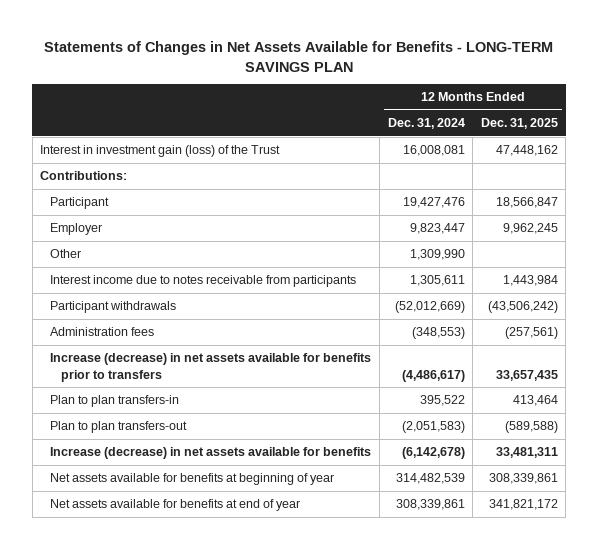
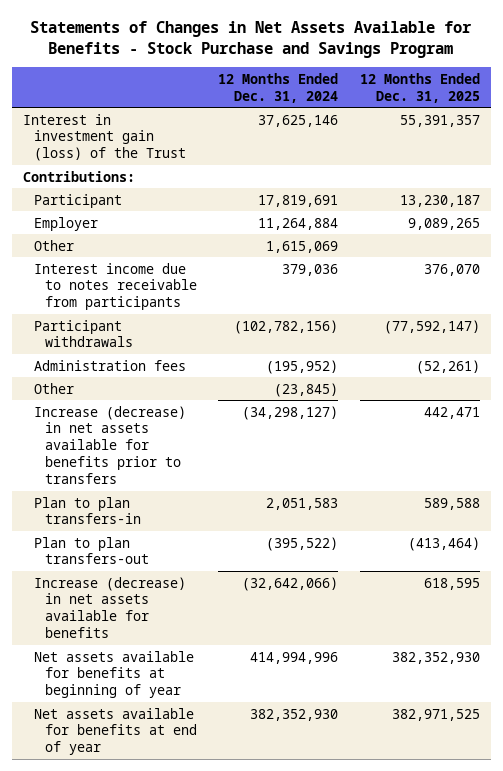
[43,40,553,72] Statements of Changes in Net Assets Available for Benefits - LONG-TERM SAVINGS PLAN -> [30,20,473,58] Statements of Changes in Net Assets Available for Benefits - Stock Purchase and Savings Program
[402,145,465,157] 16,008,081 -> [258,114,339,127] 37,625,146
[495,145,558,157] 47,448,162 -> [400,114,481,127] 55,391,357
[402,197,465,209] 19,427,476 -> [258,194,339,207] 17,819,691
[495,197,558,209] 18,566,847 -> [400,194,481,207] 13,230,187
[409,223,465,235] 9,823,447 -> [258,217,339,230] 11,264,884
[502,223,558,235] 9,962,245 -> [408,217,481,230] 9,089,265
[409,249,465,261] 1,309,990 -> [266,240,339,253] 1,615,069
[409,275,465,287] 1,305,611 -> [282,263,339,276] 379,036
[502,275,558,287] 1,443,984 -> [424,263,481,276] 376,070
[394,301,465,314] (52,012,669) -> [234,319,339,334] (102,782,156)
[487,301,558,314] (43,506,242) -> [384,319,481,334] (77,592,147)
[411,327,465,340] (348,553) -> [266,359,339,374] (195,952)
[504,327,558,340] (257,561) -> [416,359,481,374] (52,261)
none -> [33,382,74,394] Other
[401,369,465,382] (4,486,617) -> [242,405,339,420] (34,298,127)
[495,369,558,381] 33,657,435 -> [424,406,481,419] 442,471
[419,395,465,407] 395,522 -> [266,497,339,510] 2,051,583
[512,395,558,407] 413,464 -> [424,497,481,510] 589,588
[401,421,465,434] (2,051,583) -> [266,536,339,551] (395,522)
[504,421,558,434] (589,588) -> [408,536,481,551] (413,464)
[401,447,465,460] (6,142,678) -> [242,576,339,591] (32,642,066)
[495,447,558,459] 33,481,311 -> [424,577,481,590] 618,595
[395,473,465,485] 314,482,539 -> [250,651,339,664] 414,994,996
[488,473,558,485] 308,339,861 -> [392,651,481,664] 382,352,930
[395,499,465,511] 308,339,861 -> [250,708,339,721] 382,352,930
[488,499,558,511] 341,821,172 -> [392,708,481,721] 382,971,525

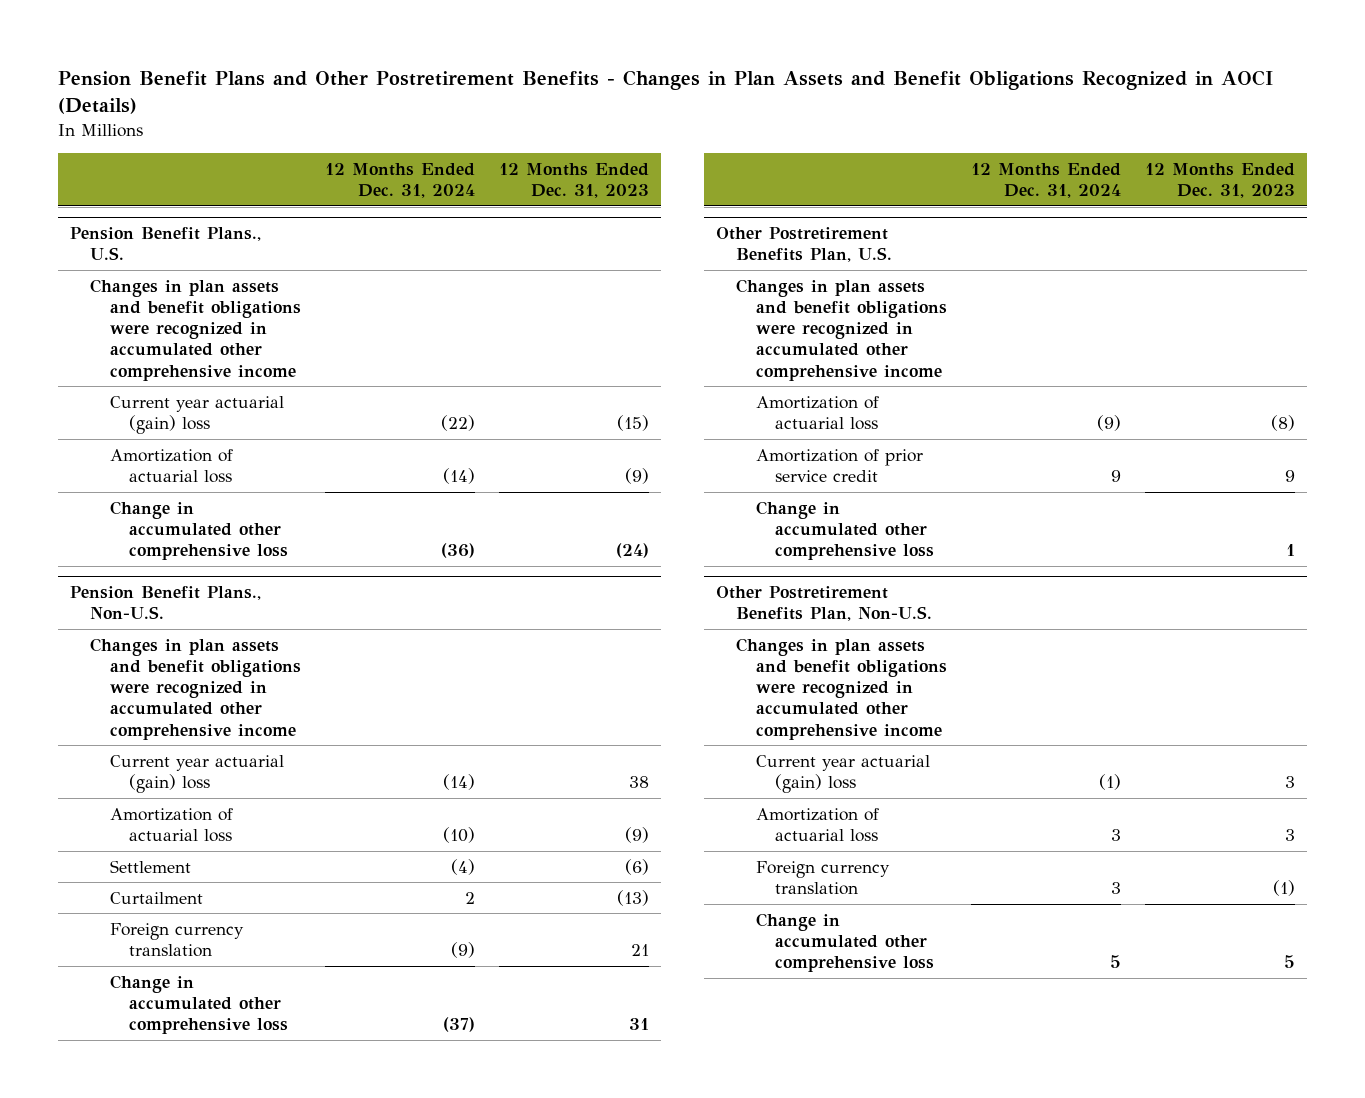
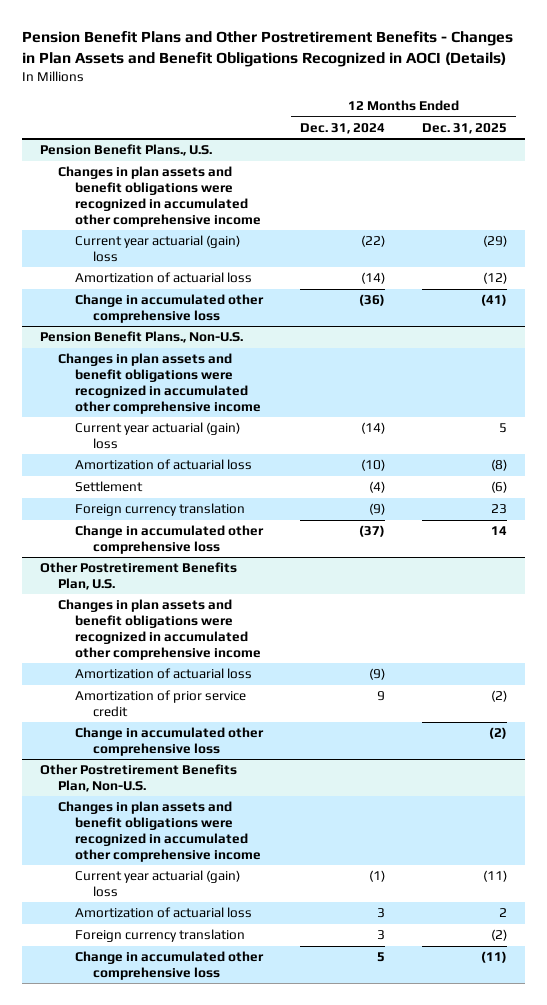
[498,162,649,198] 12 Months Ended Dec. 31, 2023 -> none
none -> [422,122,508,134] Dec. 31, 2025
[109,891,203,904] Curtailment -> none

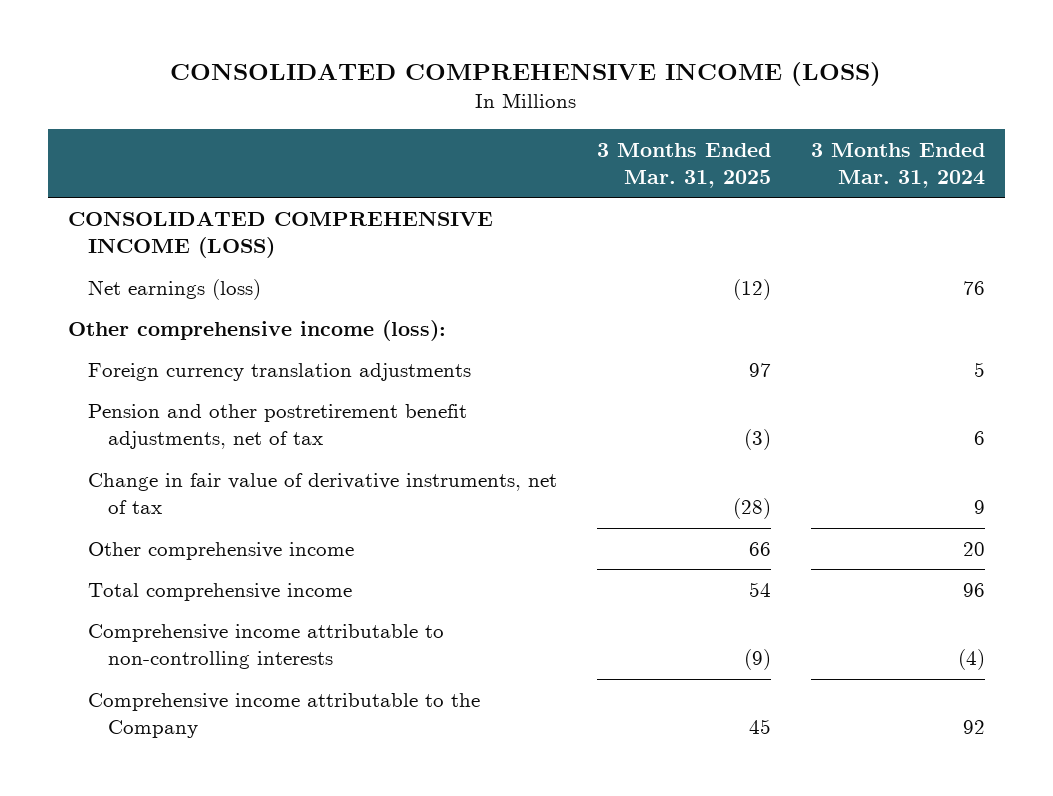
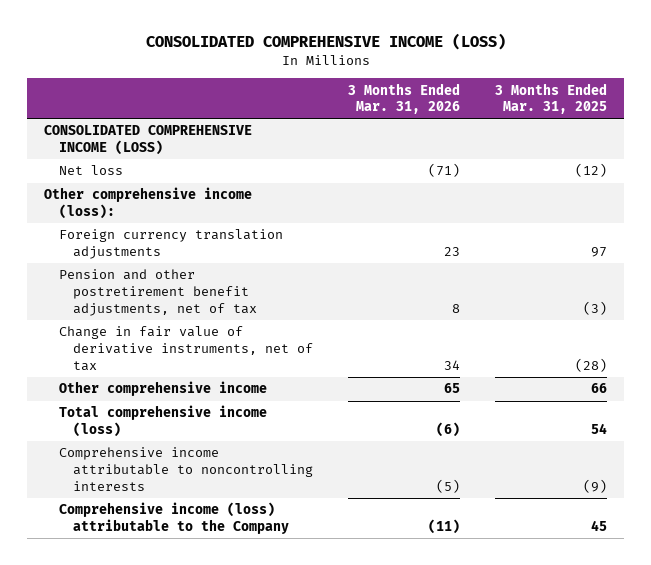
[811,142,986,188] 3 Months Ended Mar. 31, 2024 -> none
none -> [348,82,461,115] 3 Months Ended Mar. 31, 2026
[87,278,261,300] Net earnings (loss) -> [58,165,123,176] Net loss
[87,582,352,601] Total comprehensive income -> [58,405,267,438] Total comprehensive income (loss)
[87,623,444,669] Comprehensive income attributable to non-controlling interests -> [58,447,314,491] Comprehensive income attributable to noncontrolling interests
[87,692,480,738] Comprehensive income attributable to the Company -> [58,502,290,535] Comprehensive income (loss) attributable to the Company

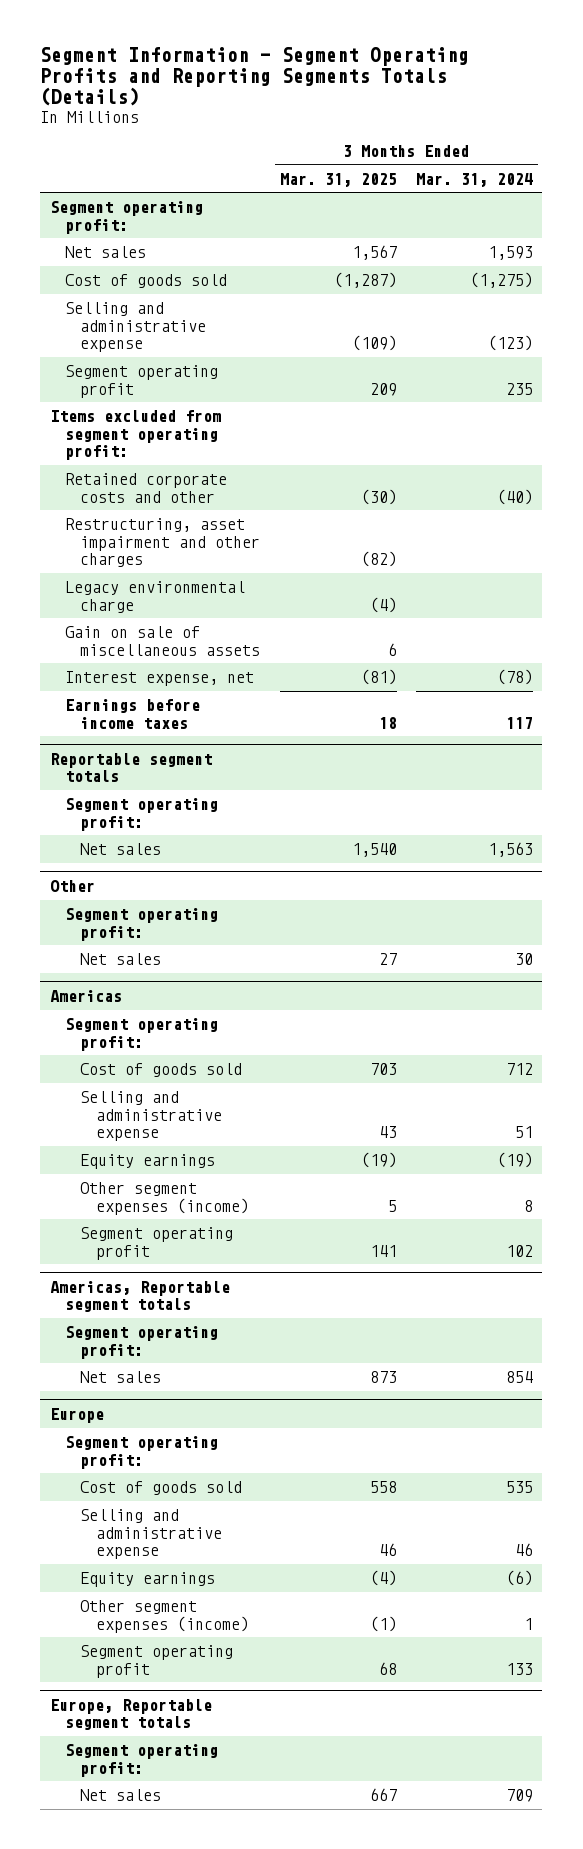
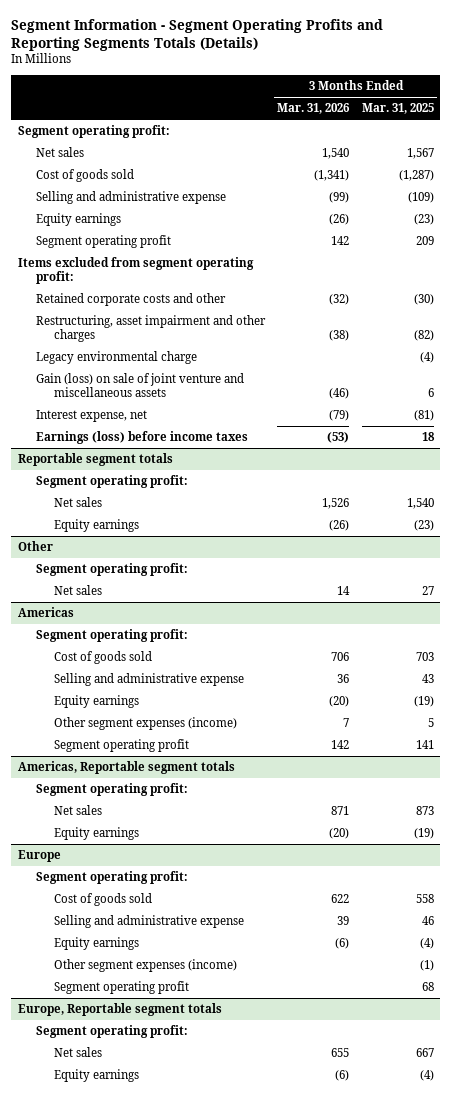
[415,172,533,187] Mar. 31, 2024 -> none
none -> [277,103,351,115] Mar. 31, 2026
none -> [35,213,121,227] Equity earnings
[65,626,261,656] Gain on sale of miscellaneous assets -> [35,373,244,398] Gain (loss) on sale of joint venture and miscellaneous assets
[65,699,201,729] Earnings before income taxes -> [35,431,248,445] Earnings (loss) before income taxes
none -> [53,519,139,533] Equity earnings
none -> [53,827,139,841] Equity earnings
none -> [53,1069,139,1083] Equity earnings

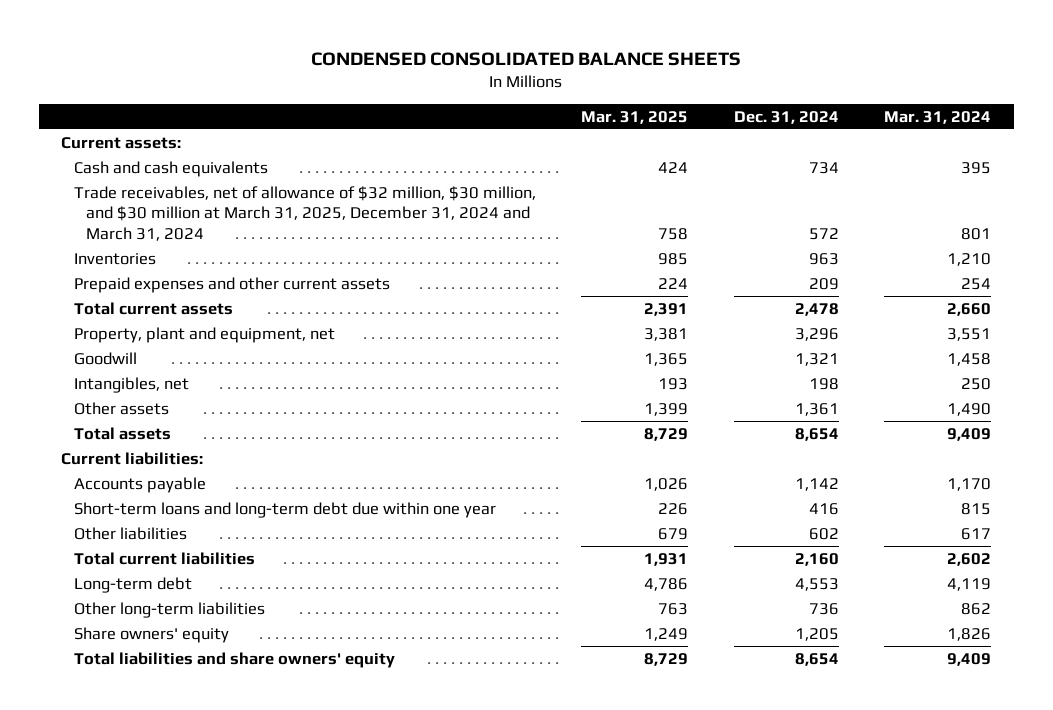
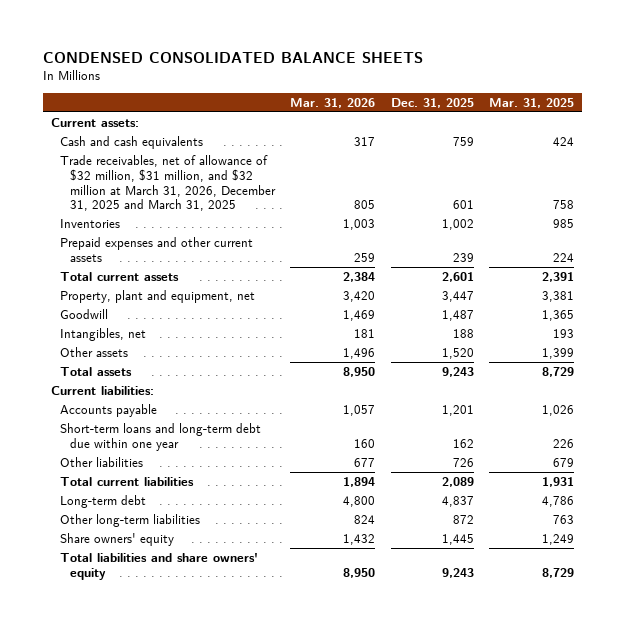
[733,110,839,124] Dec. 31, 2024 -> none
[884,110,992,124] Mar. 31, 2024 -> none
none -> [290,97,376,108] Mar. 31, 2026
none -> [390,97,474,108] Dec. 31, 2025
[73,186,536,241] Trade receivables, net of allowance of $32 million, $30 million, and $30 million at March 31, 2025, December 31, 2024 and March 31, 2024 -> [60,155,277,212] Trade receivables, net of allowance of $32 million, $31 million, and $32 million at March 31, 2026, December 31, 2025 and March 31, 2025

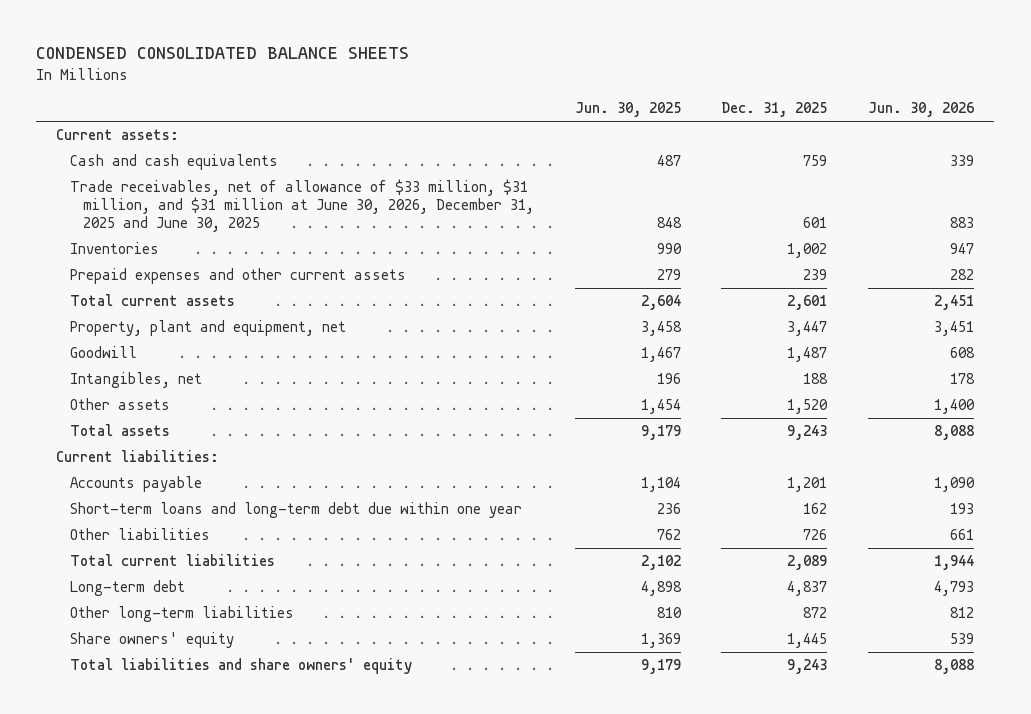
[290,97,376,108] Mar. 31, 2026 -> none
[489,97,575,108] Mar. 31, 2025 -> none
none -> [574,102,681,118] Jun. 30, 2025
none -> [868,102,975,118] Jun. 30, 2026
[60,155,277,212] Trade receivables, net of allowance of $32 million, $31 million, and $32 million at March 31, 2026, December 31, 2025 and March 31, 2025 -> [69,179,534,232] Trade receivables, net of allowance of $33 million, $31 million, and $31 million at June 30, 2026, December 31, 2025 and June 30, 2025

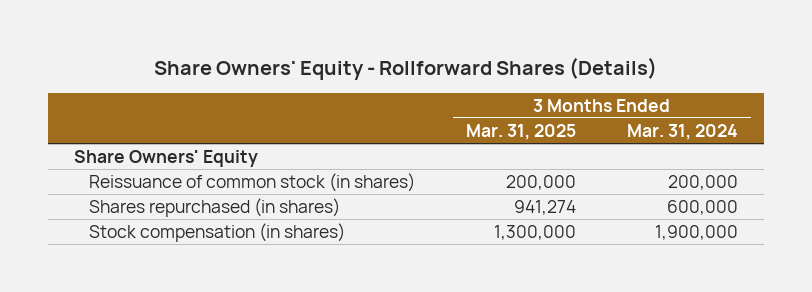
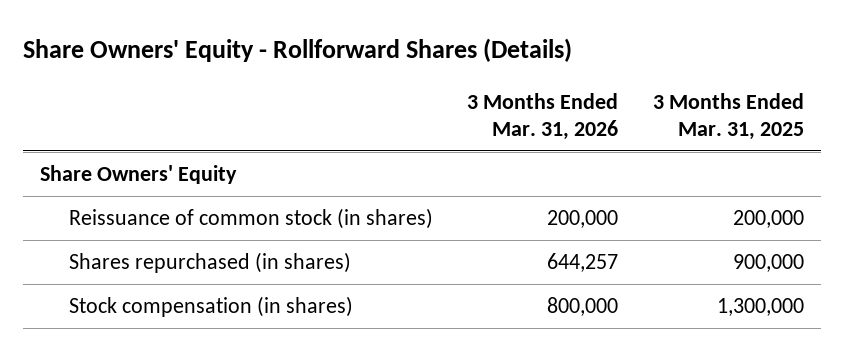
[627,123,739,140] Mar. 31, 2024 -> none
none -> [467,92,619,140] 3 Months Ended Mar. 31, 2026
[514,199,577,215] 941,274 -> [732,254,804,273] 900,000

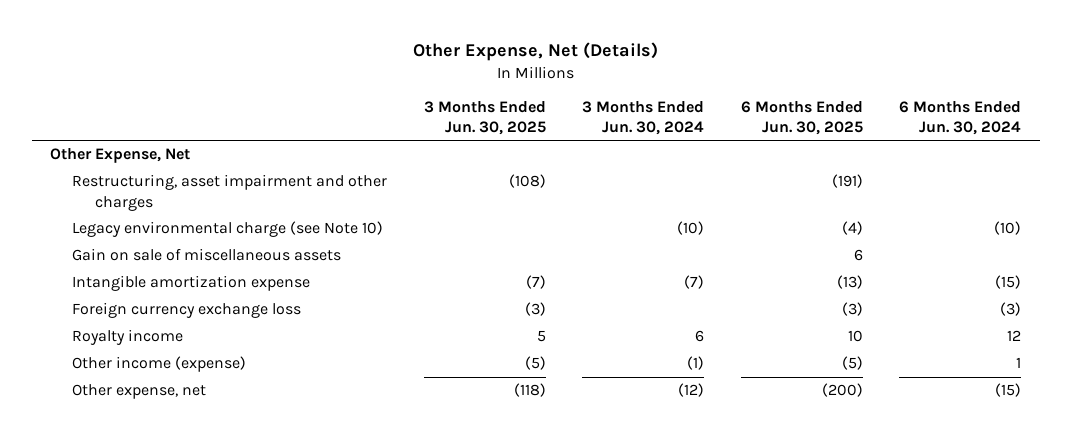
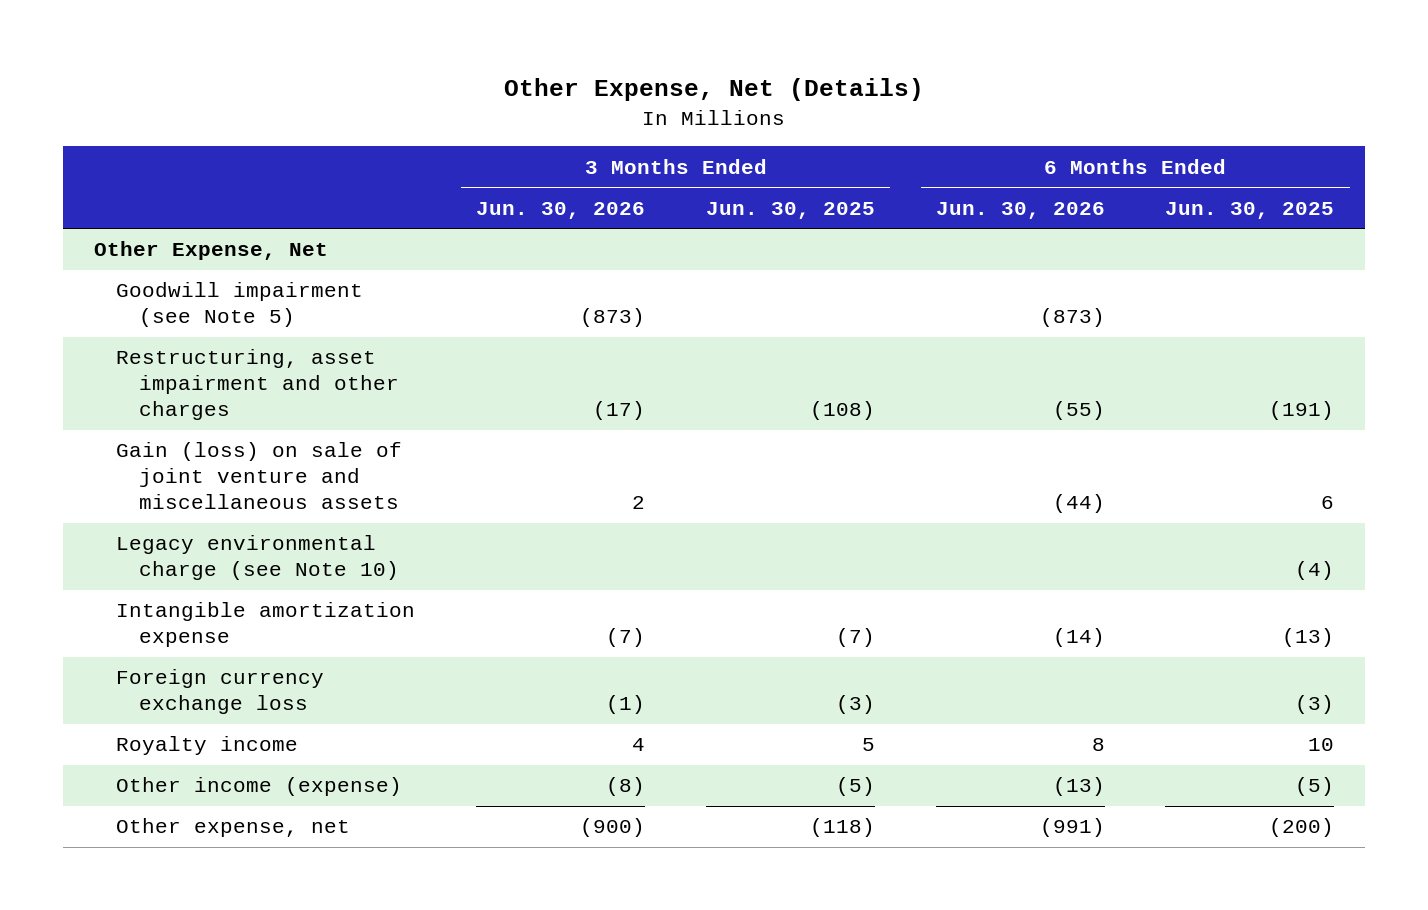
[582,100,705,136] 3 Months Ended Jun. 30, 2024 -> none
[899,100,1022,136] 6 Months Ended Jun. 30, 2024 -> none
none -> [476,201,646,219] Jun. 30, 2026
none -> [935,201,1105,219] Jun. 30, 2026
none -> [116,282,364,328] Goodwill impairment (see Note 5)
none -> [116,442,403,510] Gain (loss) on sale of joint venture and miscellaneous assets
[72,248,342,262] Gain on sale of miscellaneous assets -> none

